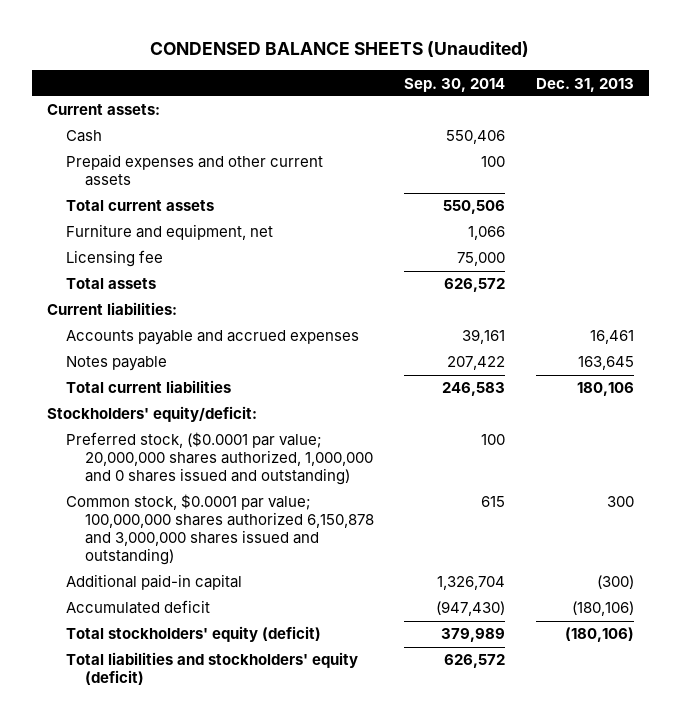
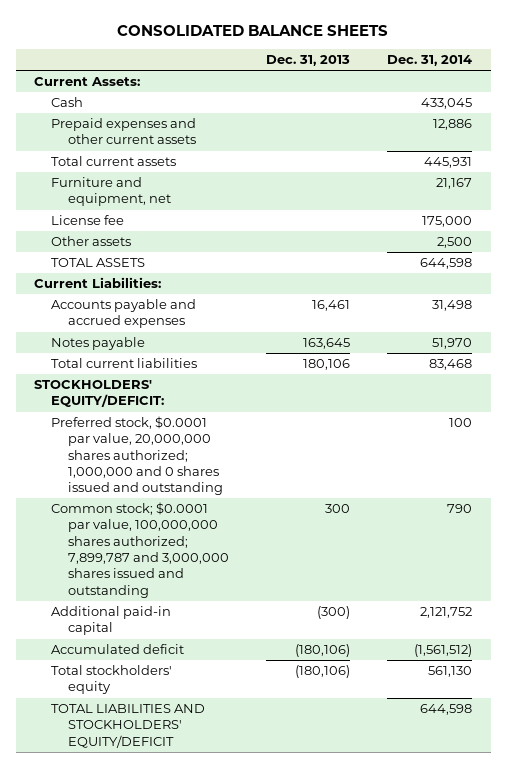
[150,41,530,58] CONDENSED BALANCE SHEETS (Unaudited) -> [117,25,389,37] CONSOLIDATED BALANCE SHEETS
[404,77,506,92] Sep. 30, 2014 -> none
none -> [387,55,473,67] Dec. 31, 2014
[46,104,160,116] Current assets: -> [34,77,141,87] Current Assets:
[65,250,163,268] Licensing fee -> [51,215,125,226] License fee
none -> [51,236,132,247] Other assets
[65,278,156,290] Total assets -> [51,258,146,268] TOTAL ASSETS
[46,302,177,316] Current liabilities: -> [34,277,162,289] Current Liabilities:
[46,406,257,423] Stockholders' equity/deficit: -> [34,380,165,408] STOCKHOLDERS' EQUITY/DEFICIT:
[65,432,373,486] Preferred stock, ($0.0001 par value; 20,000,000 shares authorized, 1,000,000 and 0 shares issued and outstanding) -> [51,416,223,496] Preferred stock, $0.0001 par value, 20,000,000 shares authorized; 1,000,000 and 0 shares issued and outstanding
[65,494,374,566] Common stock, $0.0001 par value; 100,000,000 shares authorized 6,150,878 and 3,000,000 shares issued and outstanding) -> [51,502,229,598] Common stock; $0.0001 par value, 100,000,000 shares authorized; 7,899,787 and 3,000,000 shares issued and outstanding
[65,626,321,643] Total stockholders' equity (deficit) -> [51,665,173,695] Total stockholders' equity
[65,652,358,686] Total liabilities and stockholders' equity (deficit) -> [51,704,206,748] TOTAL LIABILITIES AND STOCKHOLDERS' EQUITY/DEFICIT

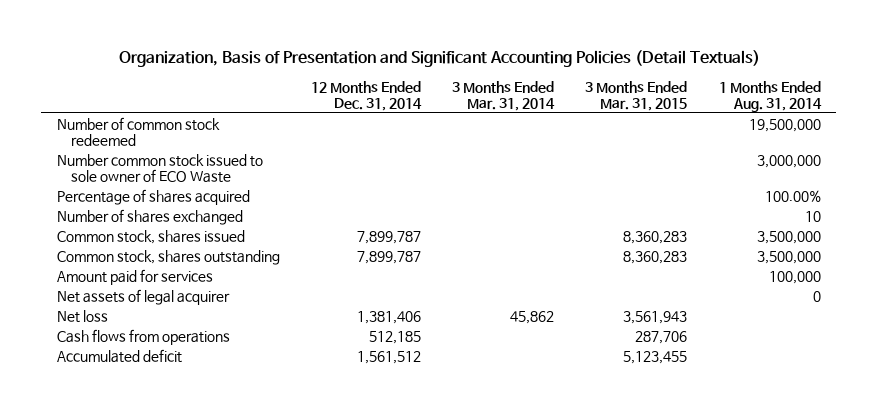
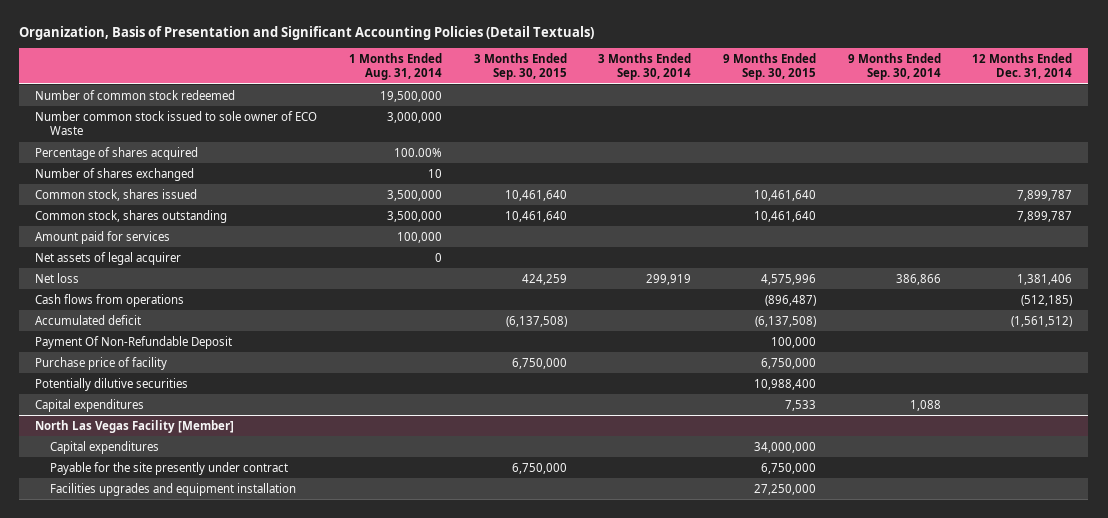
[452,80,556,112] 3 Months Ended Mar. 31, 2014 -> none
[585,80,688,112] 3 Months Ended Mar. 31, 2015 -> none
none -> [473,52,567,81] 3 Months Ended Sep. 30, 2015
none -> [598,52,692,81] 3 Months Ended Sep. 30, 2014
none -> [723,52,817,81] 9 Months Ended Sep. 30, 2015
none -> [847,52,941,81] 9 Months Ended Sep. 30, 2014
[369,330,422,344] 512,185 -> [1021,294,1073,306] (512,185)
[357,350,422,364] 1,561,512 -> [1011,315,1073,327] (1,561,512)
none -> [35,335,233,349] Payment Of Non-Refundable Deposit
none -> [35,356,168,370] Purchase price of facility
none -> [35,377,189,391] Potentially dilutive securities
none -> [35,398,145,412] Capital expenditures
none -> [35,419,235,433] North Las Vegas Facility [Member]
none -> [50,440,160,454] Capital expenditures
none -> [50,461,289,475] Payable for the site presently under contract
none -> [50,482,297,496] Facilities upgrades and equipment installation

